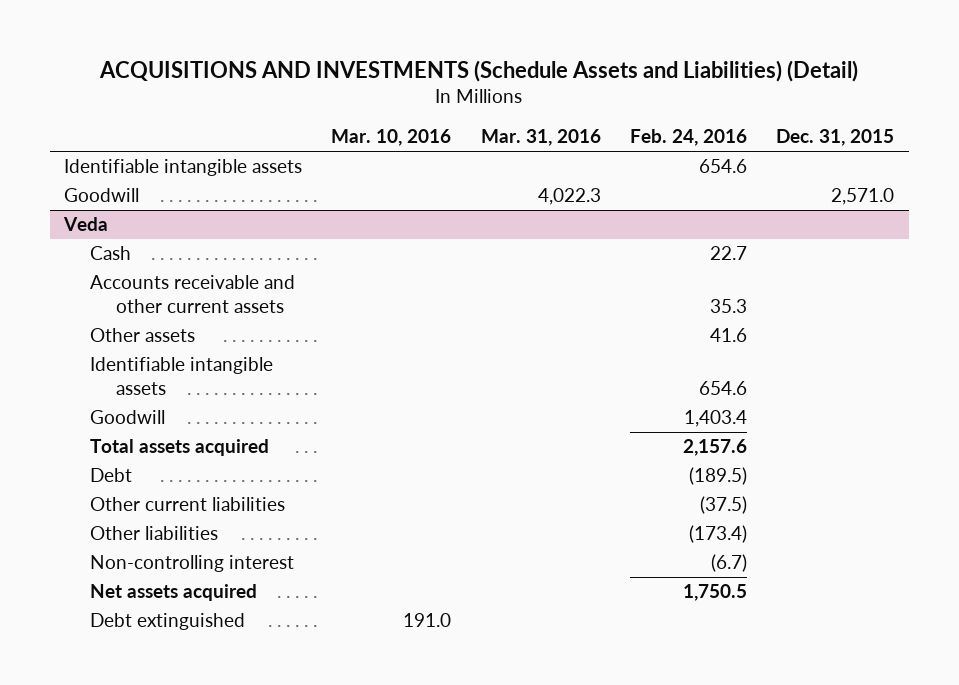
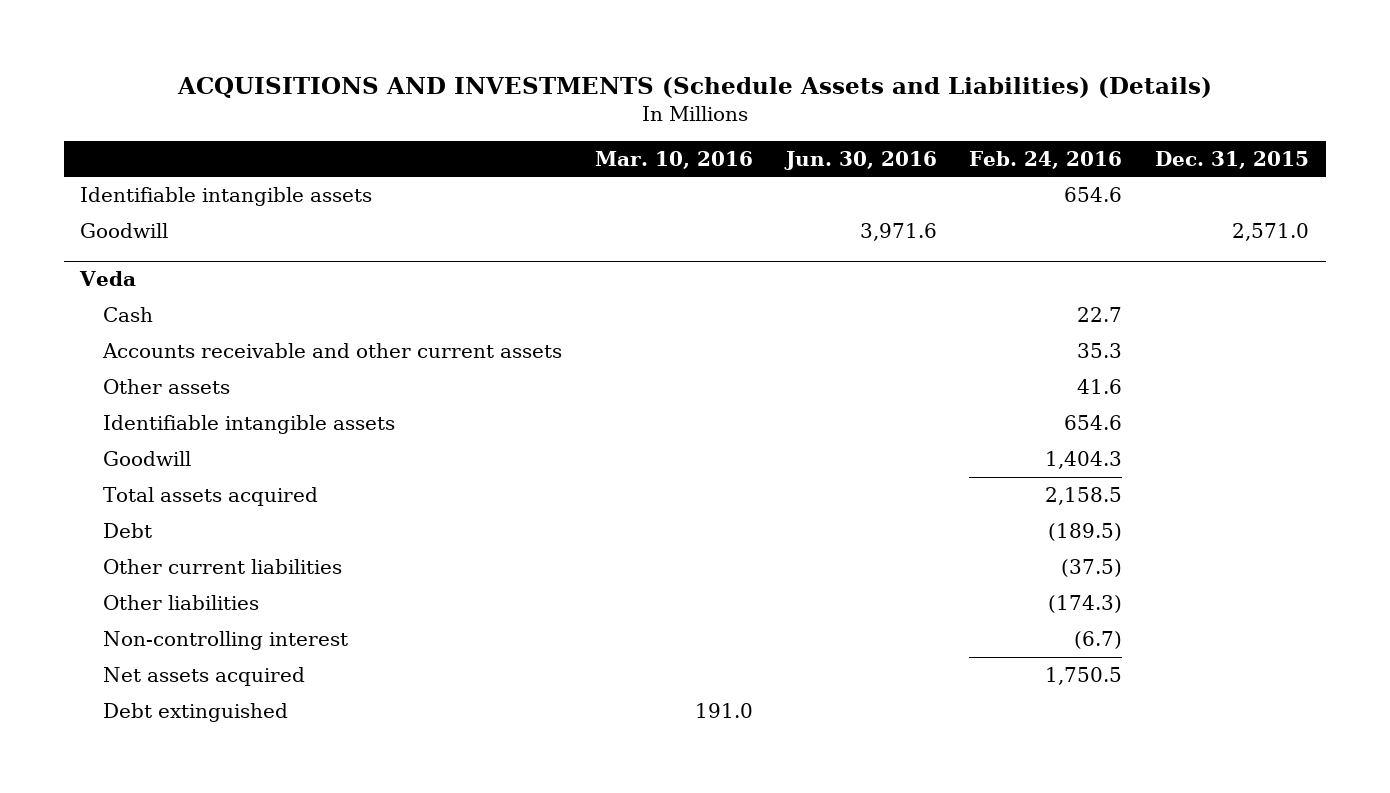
[99,60,859,83] ACQUISITIONS AND INVESTMENTS (Schedule Assets and Liabilities) (Detail) -> [176,77,1212,99] ACQUISITIONS AND INVESTMENTS (Schedule Assets and Liabilities) (Details)
[480,129,601,147] Mar. 31, 2016 -> none
none -> [783,150,937,170] Jun. 30, 2016
[684,410,748,428] 1,403.4 -> [1045,451,1123,470] 1,404.3
[683,439,748,457] 2,157.6 -> [1045,487,1123,506] 2,158.5
[689,525,748,544] (173.4) -> [1048,595,1123,614] (174.3)

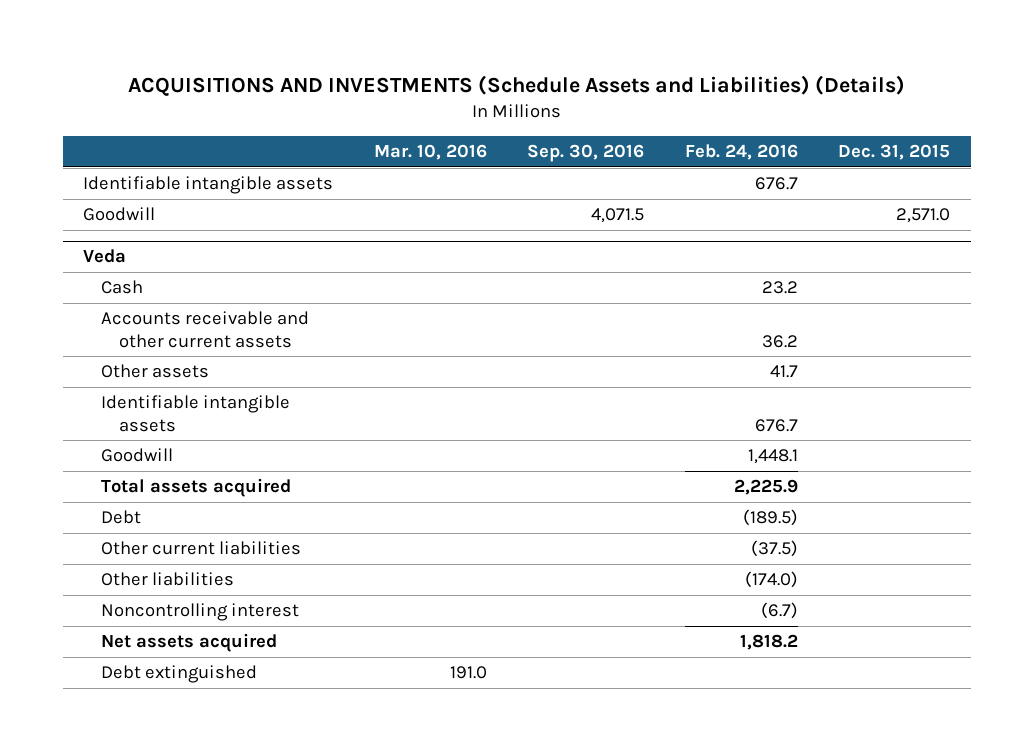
[783,150,937,170] Jun. 30, 2016 -> none
none -> [527,144,645,163] Sep. 30, 2016
[1064,187,1123,203] 654.6 -> [754,177,798,191] 676.7
[1077,307,1123,323] 22.7 -> [761,281,798,295] 23.2
[1077,343,1123,359] 35.3 -> [761,334,798,348] 36.2
[1077,379,1123,395] 41.6 -> [769,365,798,379] 41.7
[1064,415,1123,431] 654.6 -> [754,418,798,432] 676.7
[1045,451,1123,470] 1,404.3 -> [747,449,798,465] 1,448.1
[1045,487,1123,506] 2,158.5 -> [733,479,798,496] 2,225.9
[1048,595,1123,614] (174.3) -> [744,571,798,589] (174.0)
[103,631,349,651] Non-controlling interest -> [100,603,299,622] Noncontrolling interest
[1045,667,1123,686] 1,750.5 -> [739,634,798,651] 1,818.2

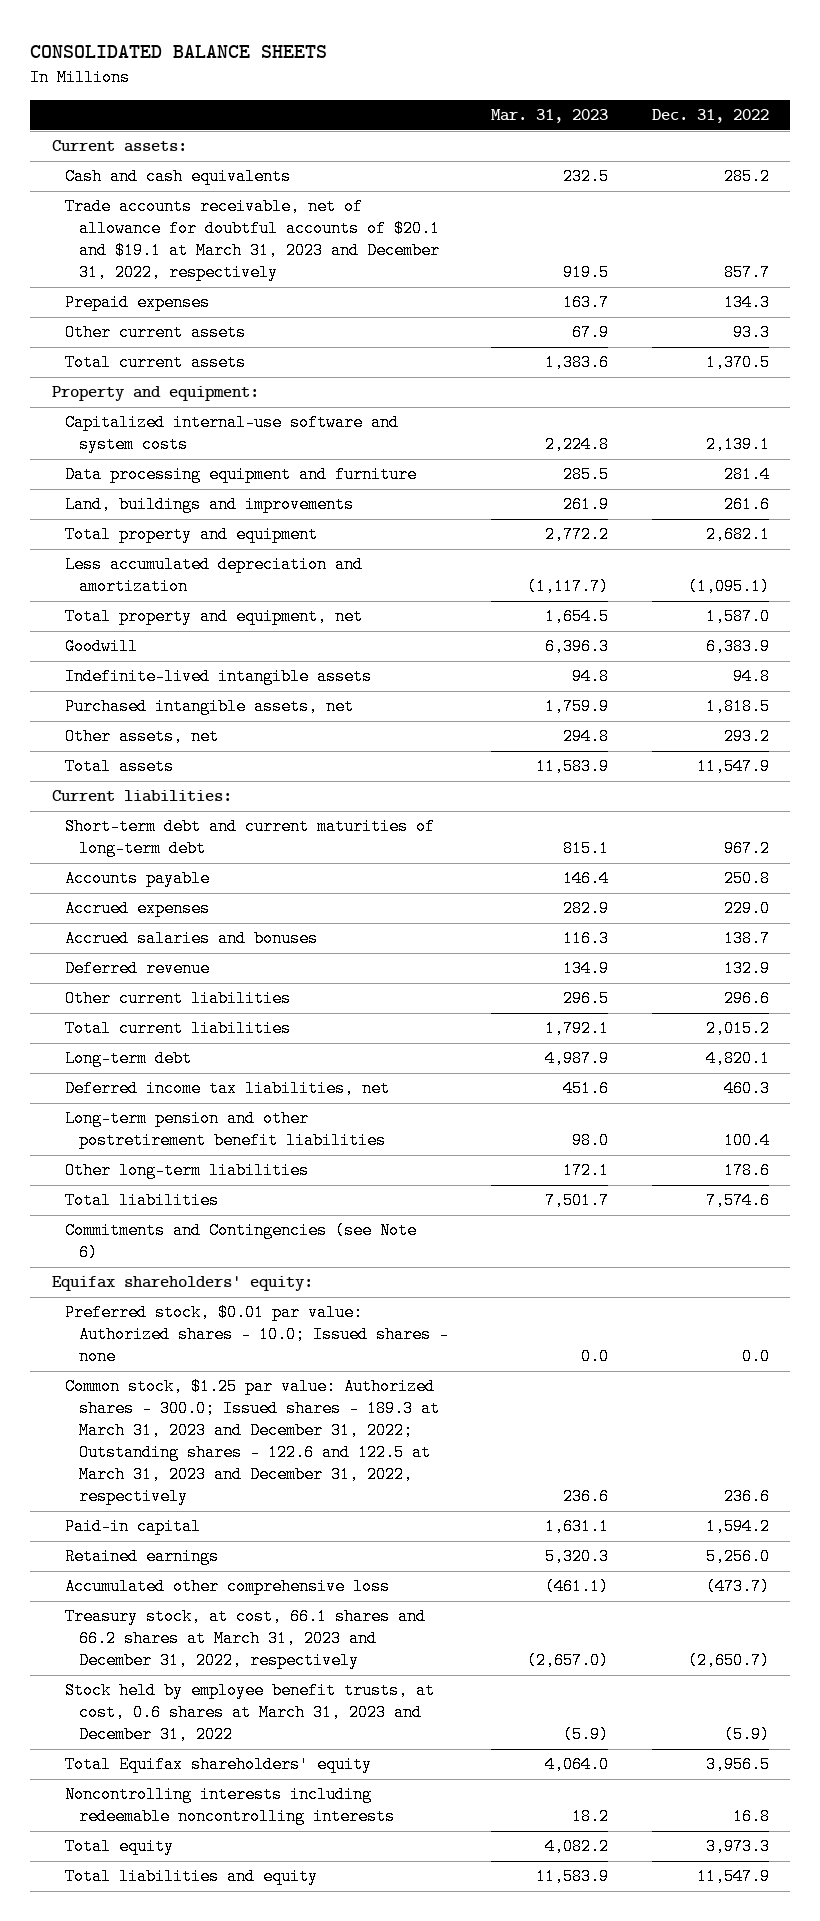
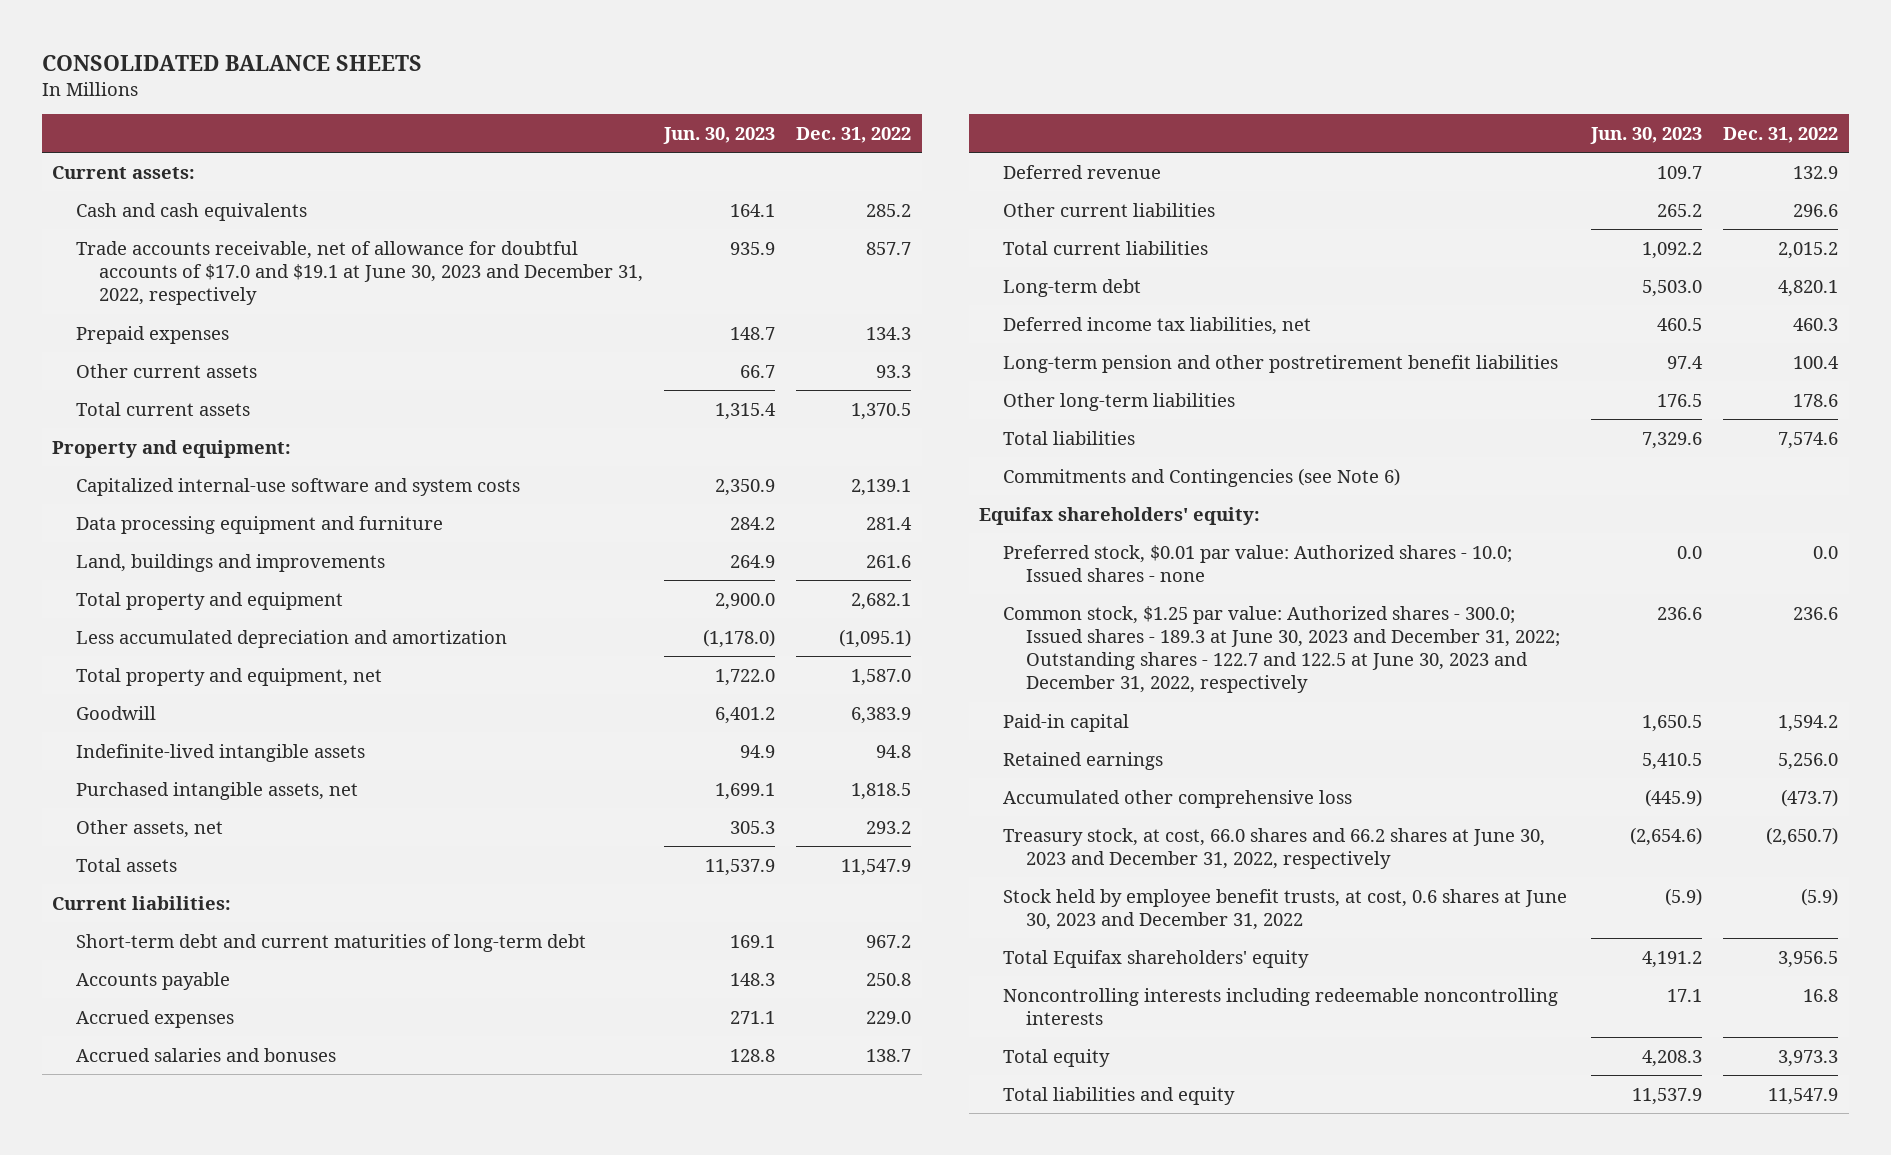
[491,109,609,124] Mar. 31, 2023 -> none
none -> [663,127,776,145] Jun. 30, 2023
[65,198,440,282] Trade accounts receivable, net of allowance for doubtful accounts of $20.1 and $19.1 at March 31, 2023 and December 31, 2022, respectively -> [75,240,644,306] Trade accounts receivable, net of allowance for doubtful accounts of $17.0 and $19.1 at June 30, 2023 and December 31, 2022, respectively
[65,1378,440,1506] Common stock, $1.25 par value: Authorized shares - 300.0; Issued shares - 189.3 at March 31, 2023 and December 31, 2022; Outstanding shares - 122.6 and 122.5 at March 31, 2023 and December 31, 2022, respectively -> [1002,605,1560,694] Common stock, $1.25 par value: Authorized shares - 300.0; Issued shares - 189.3 at June 30, 2023 and December 31, 2022; Outstanding shares - 122.7 and 122.5 at June 30, 2023 and December 31, 2022, respectively
[65,1608,427,1670] Treasury stock, at cost, 66.1 shares and 66.2 shares at March 31, 2023 and December 31, 2022, respectively -> [1002,827,1545,869] Treasury stock, at cost, 66.0 shares and 66.2 shares at June 30, 2023 and December 31, 2022, respectively
[65,1682,436,1744] Stock held by employee benefit trusts, at cost, 0.6 shares at March 31, 2023 and December 31, 2022 -> [1002,888,1567,930] Stock held by employee benefit trusts, at cost, 0.6 shares at June 30, 2023 and December 31, 2022

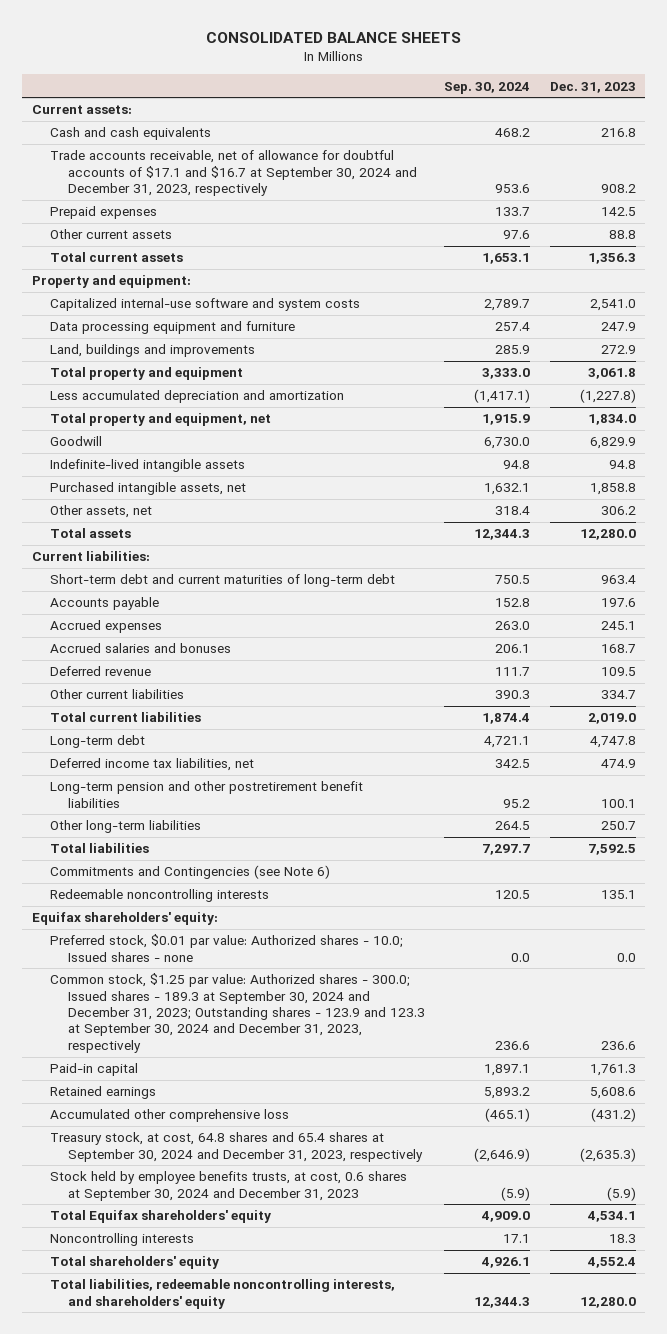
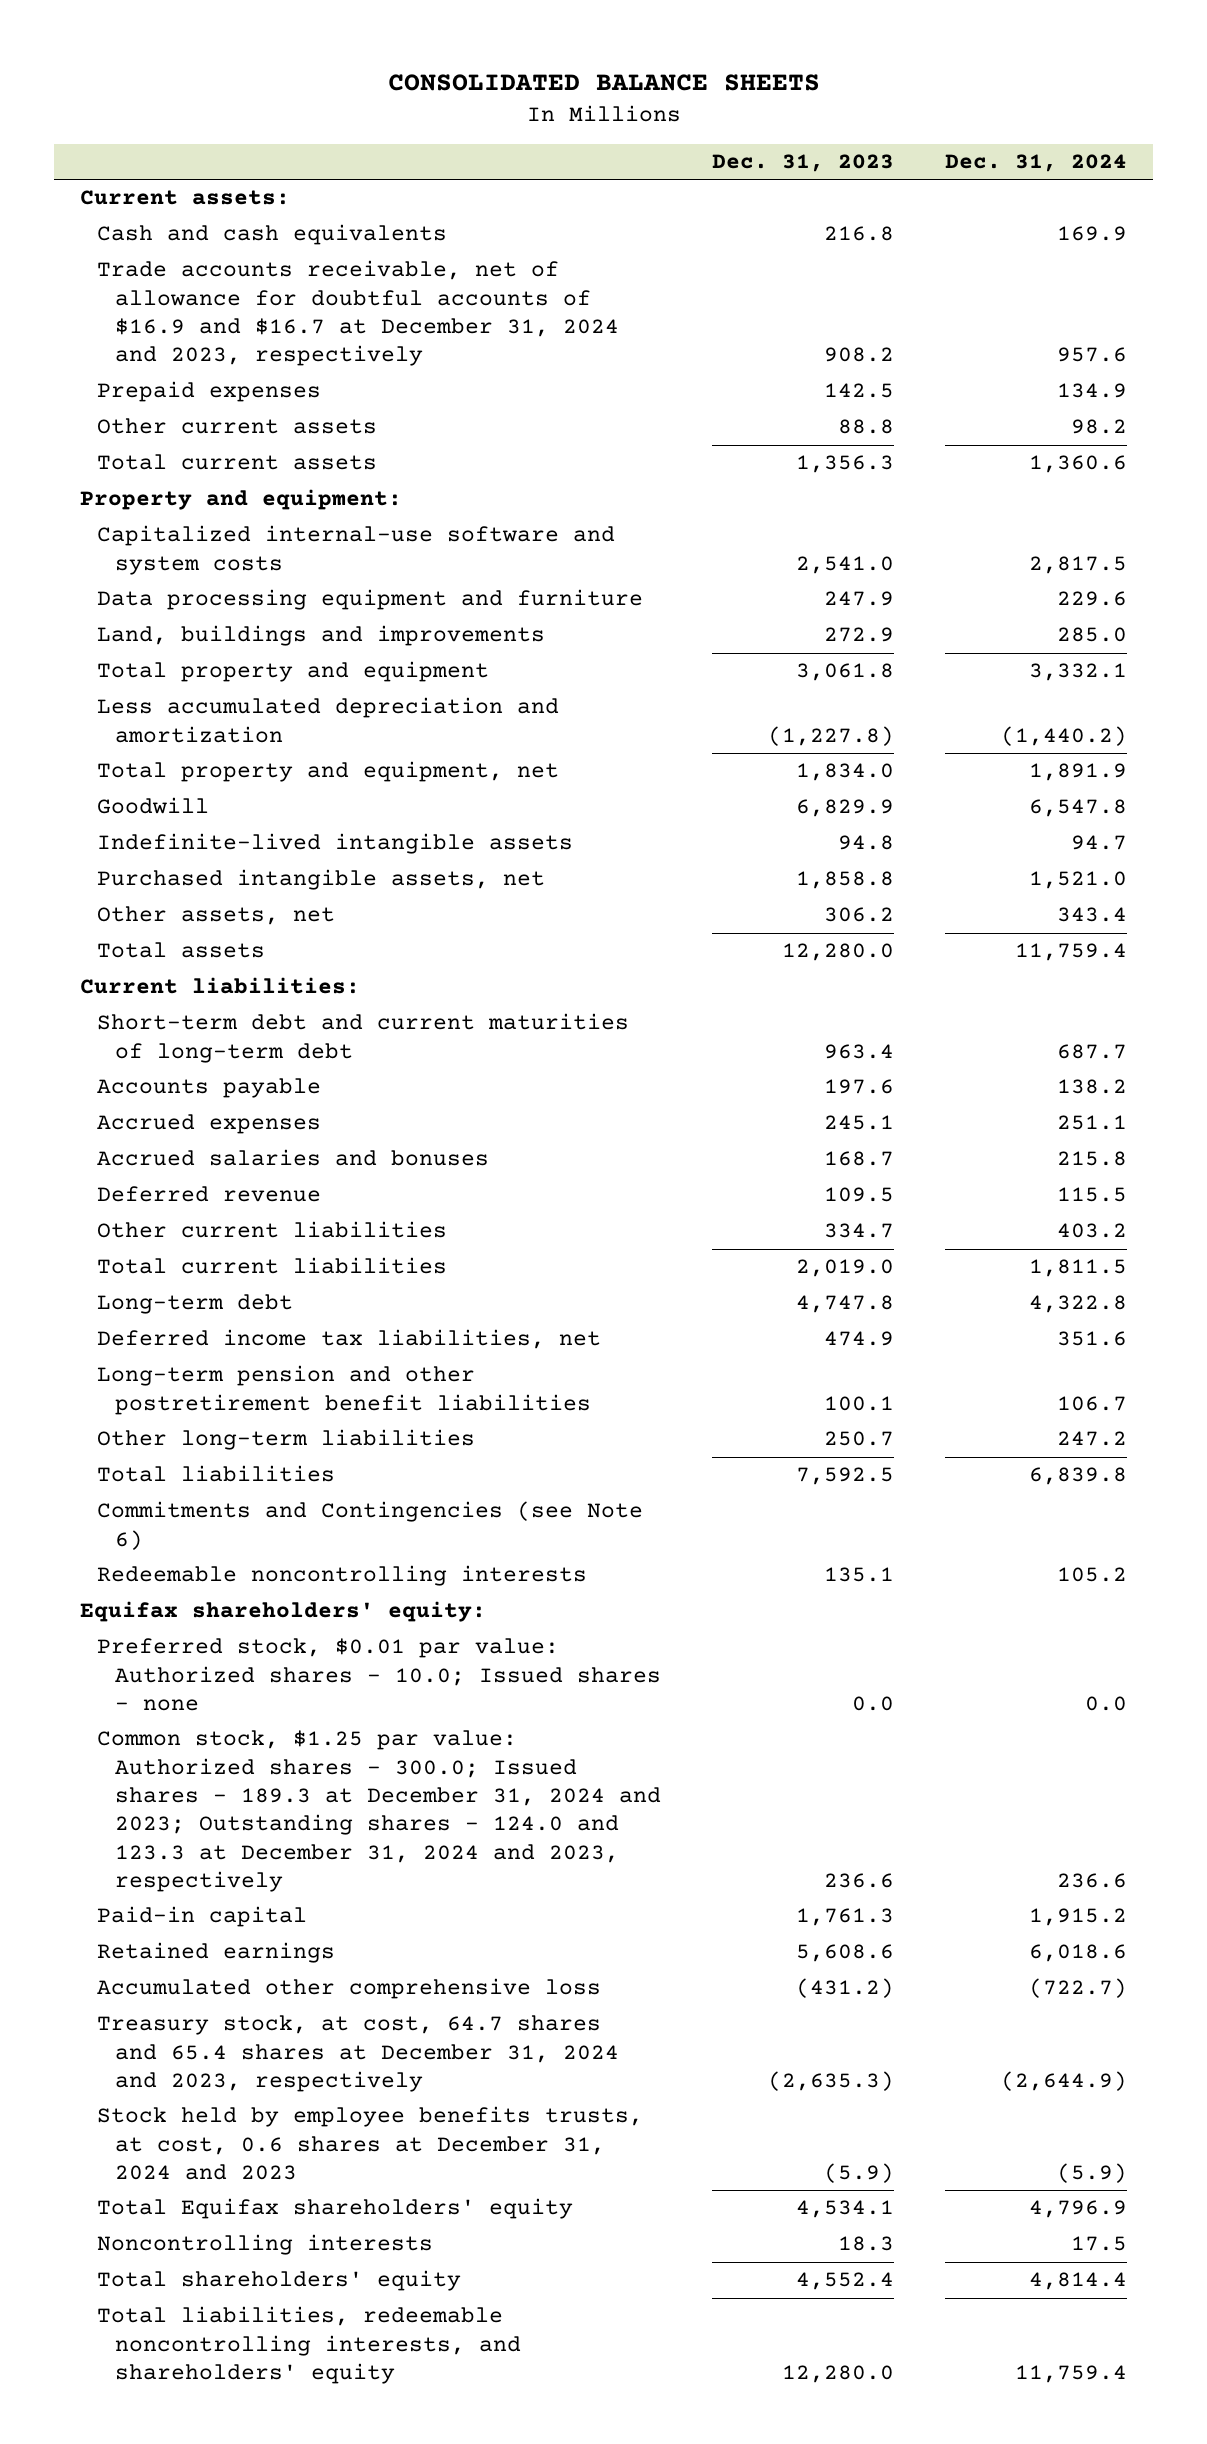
[444,81,531,94] Sep. 30, 2024 -> none
none -> [945,153,1128,172] Dec. 31, 2024
[49,150,418,197] Trade accounts receivable, net of allowance for doubtful accounts of $17.1 and $16.7 at September 30, 2024 and December 31, 2023, respectively -> [97,260,619,367] Trade accounts receivable, net of allowance for doubtful accounts of $16.9 and $16.7 at December 31, 2024 and 2023, respectively
[49,973,426,1053] Common stock, $1.25 par value: Authorized shares - 300.0; Issued shares - 189.3 at September 30, 2024 and December 31, 2023; Outstanding shares - 123.9 and 123.3 at September 30, 2024 and December 31, 2023, respectively -> [97,1730,661,1893] Common stock, $1.25 par value: Authorized shares - 300.0; Issued shares - 189.3 at December 31, 2024 and 2023; Outstanding shares - 124.0 and 123.3 at December 31, 2024 and 2023, respectively
[49,1132,424,1162] Treasury stock, at cost, 64.8 shares and 65.4 shares at September 30, 2024 and December 31, 2023, respectively -> [97,2015,619,2093] Treasury stock, at cost, 64.7 shares and 65.4 shares at December 31, 2024 and 2023, respectively
[49,1171,407,1201] Stock held by employee benefits trusts, at cost, 0.6 shares at September 30, 2024 and December 31, 2023 -> [97,2106,644,2181] Stock held by employee benefits trusts, at cost, 0.6 shares at December 31, 2024 and 2023

